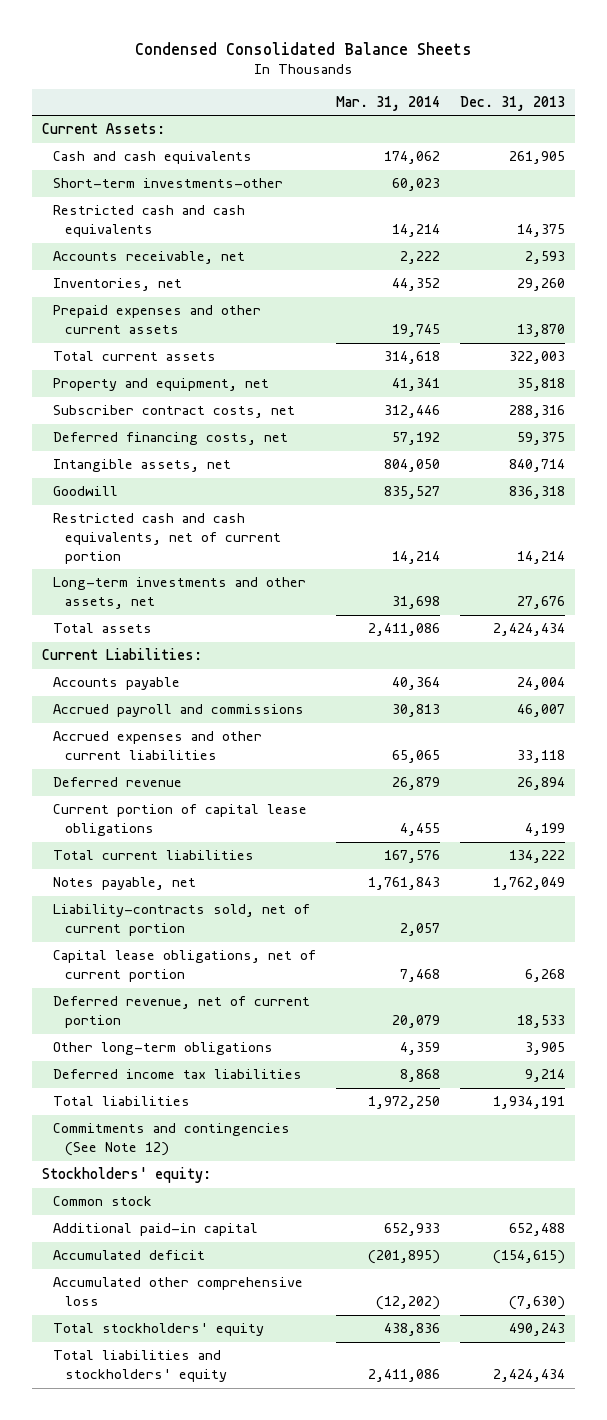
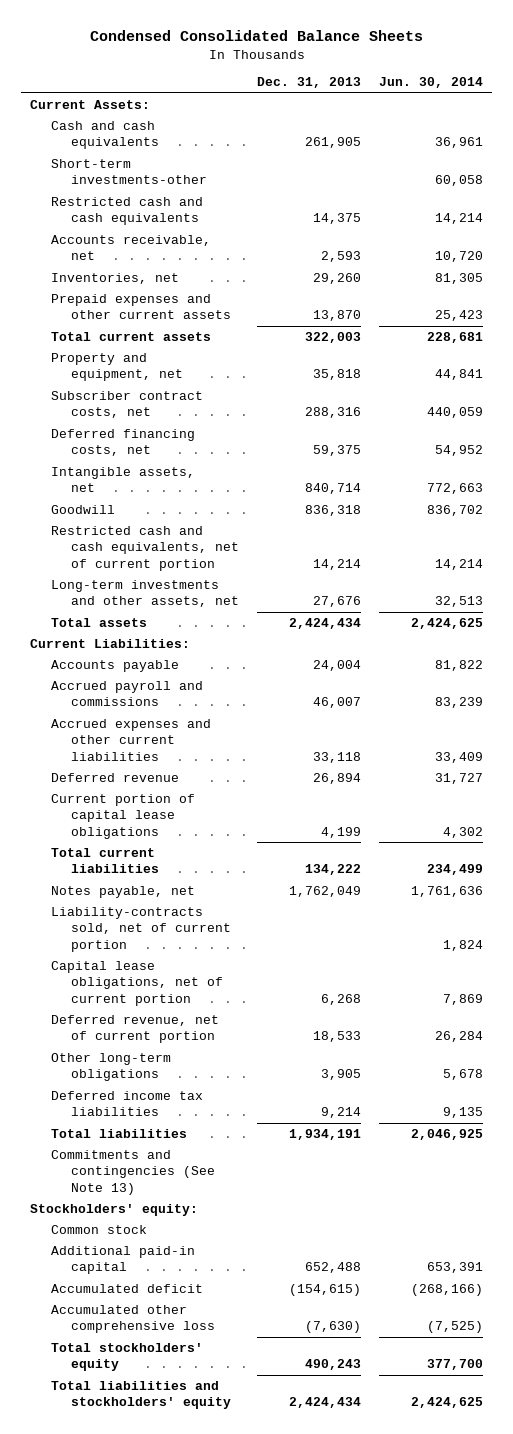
[336,96,441,112] Mar. 31, 2014 -> none
none -> [379,77,484,89] Jun. 30, 2014
[53,1123,291,1157] Commitments and contingencies (See Note 12) -> [50,1149,215,1195] Commitments and contingencies (See Note 13)

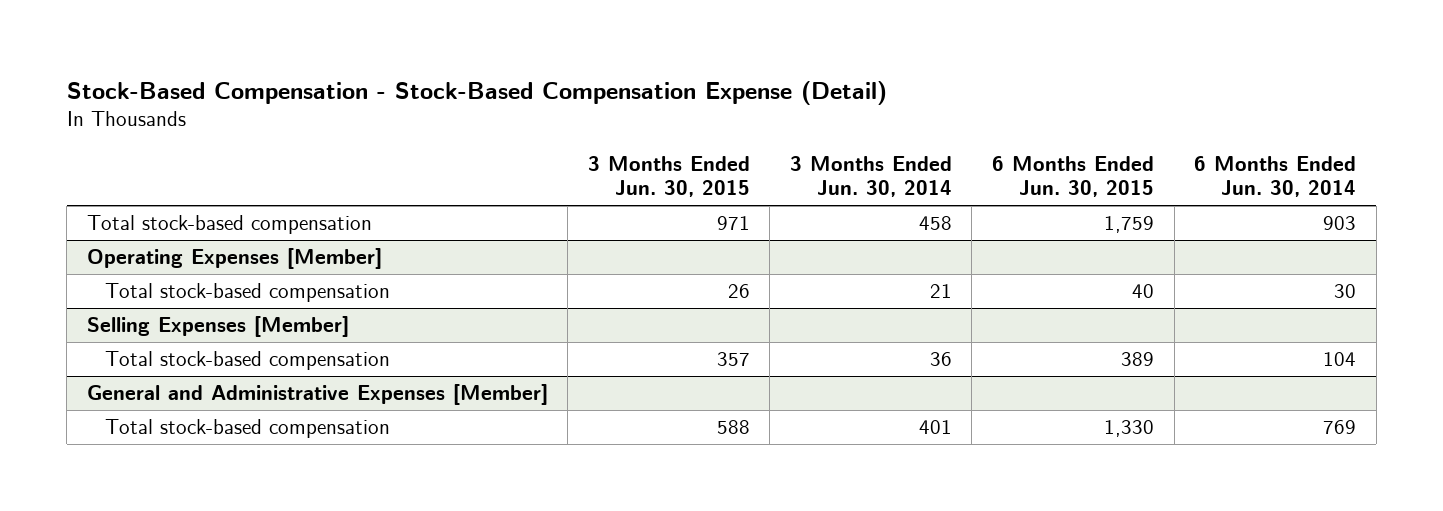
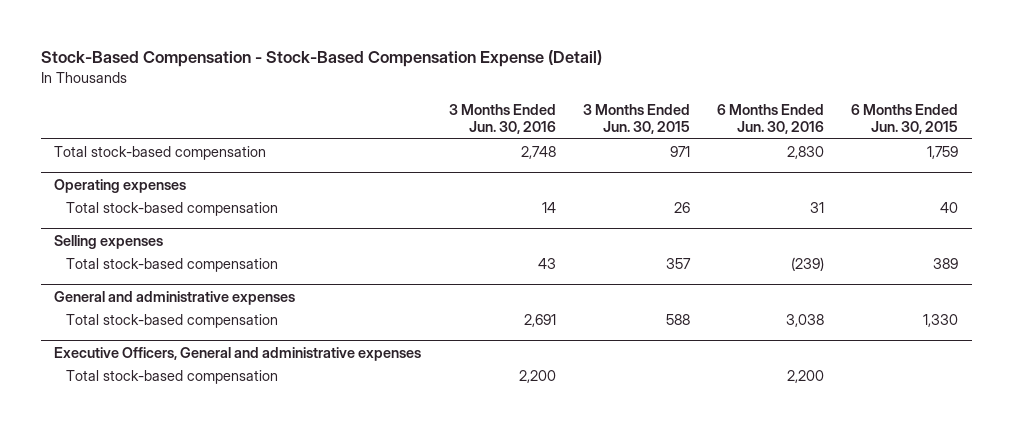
[789,155,952,198] 3 Months Ended Jun. 30, 2014 -> none
[1194,155,1357,198] 6 Months Ended Jun. 30, 2014 -> none
none -> [448,103,556,135] 3 Months Ended Jun. 30, 2016
none -> [717,103,825,135] 6 Months Ended Jun. 30, 2016
[86,248,382,270] Operating Expenses [Member] -> [54,178,187,193] Operating expenses
[86,316,349,338] Selling Expenses [Member] -> [54,234,164,249] Selling expenses
[86,384,548,406] General and Administrative Expenses [Member] -> [54,290,296,305] General and administrative expenses
none -> [54,346,422,361] Executive Officers, General and administrative expenses
none -> [65,370,278,385] Total stock-based compensation

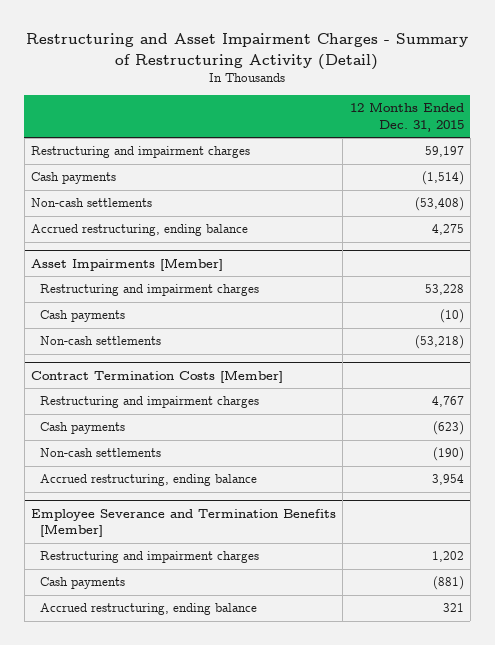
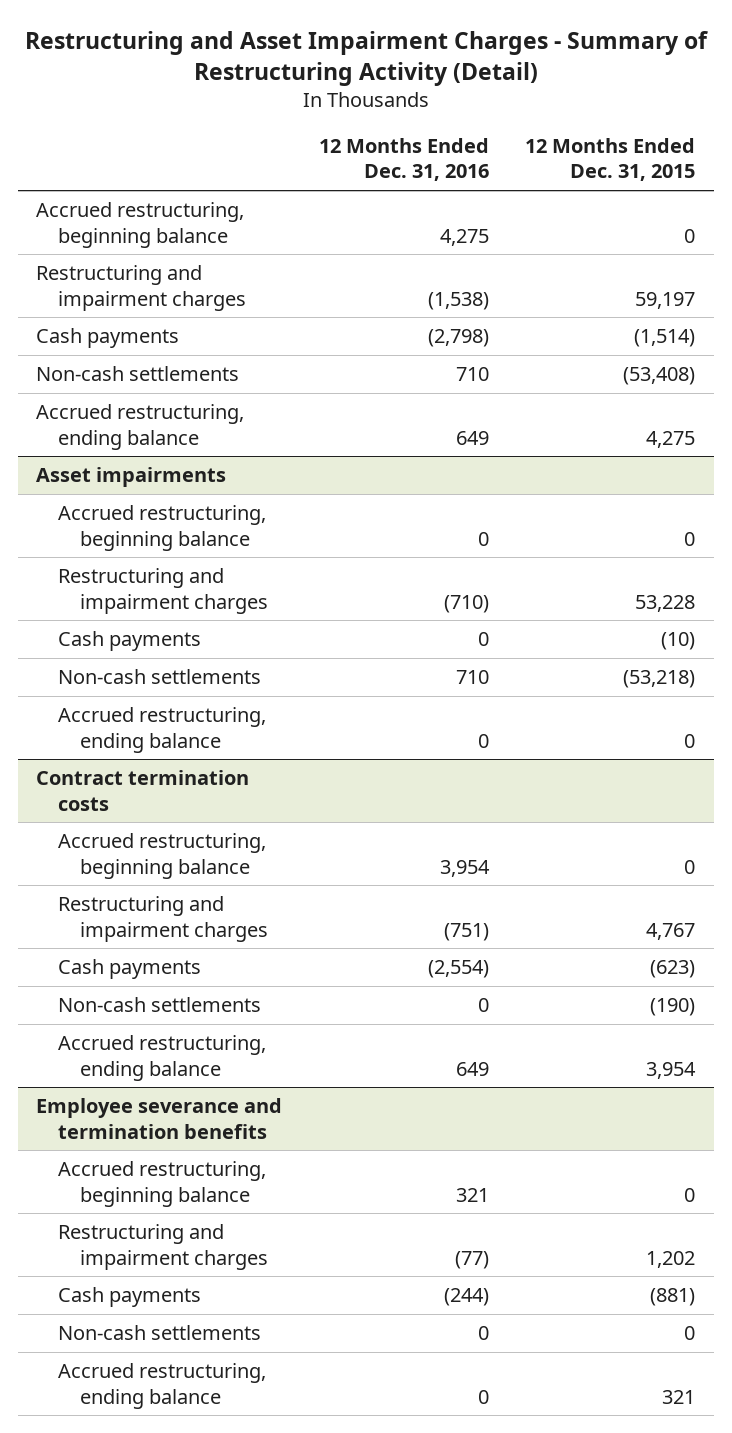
none -> [318,138,489,182] 12 Months Ended Dec. 31, 2016
none -> [36,202,245,248] Accrued restructuring, beginning balance
[31,257,224,271] Asset Impairments [Member] -> [36,467,227,488] Asset impairments
none -> [58,505,267,551] Accrued restructuring, beginning balance
none -> [58,707,267,753] Accrued restructuring, ending balance
[31,369,284,383] Contract Termination Costs [Member] -> [36,770,250,811] Contract termination costs
none -> [58,833,267,879] Accrued restructuring, beginning balance
[31,508,337,538] Employee Severance and Termination Benefits [Member] -> [36,1098,283,1139] Employee severance and termination benefits
none -> [58,1161,267,1207] Accrued restructuring, beginning balance
none -> [58,1325,262,1341] Non-cash settlements

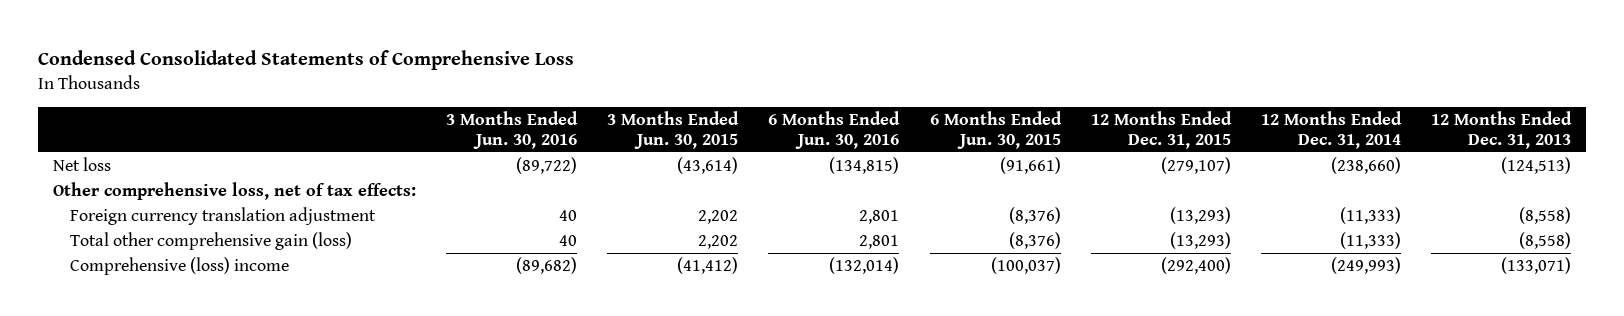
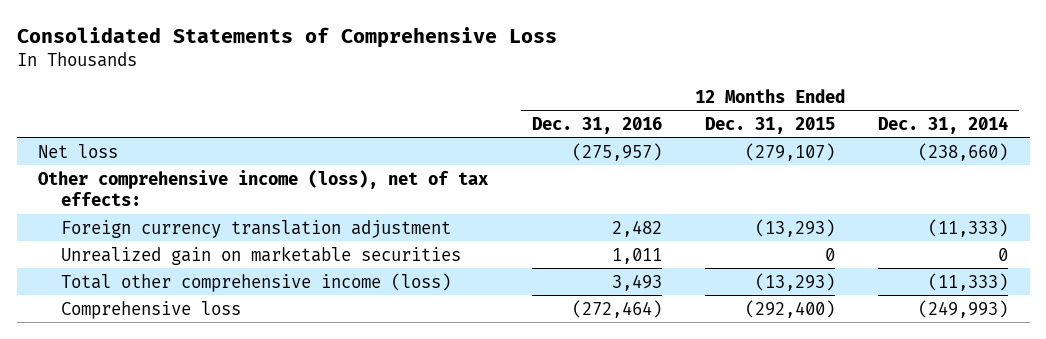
[37,50,574,71] Condensed Consolidated Statements of Comprehensive Loss -> [16,27,557,49] Consolidated Statements of Comprehensive Loss
[446,110,579,149] 3 Months Ended Jun. 30, 2016 -> none
[607,110,740,149] 3 Months Ended Jun. 30, 2015 -> none
[768,110,901,149] 6 Months Ended Jun. 30, 2016 -> none
[929,110,1062,149] 6 Months Ended Jun. 30, 2015 -> none
[1430,110,1572,149] 12 Months Ended Dec. 31, 2013 -> none
none -> [531,116,662,134] Dec. 31, 2016
[53,181,417,200] Other comprehensive loss, net of tax effects: -> [38,169,490,207] Other comprehensive income (loss), net of tax effects:
none -> [61,245,462,265] Unrealized gain on marketable securities
[69,231,352,250] Total other comprehensive gain (loss) -> [61,272,452,292] Total other comprehensive income (loss)
[69,256,289,275] Comprehensive (loss) income -> [61,300,242,319] Comprehensive loss

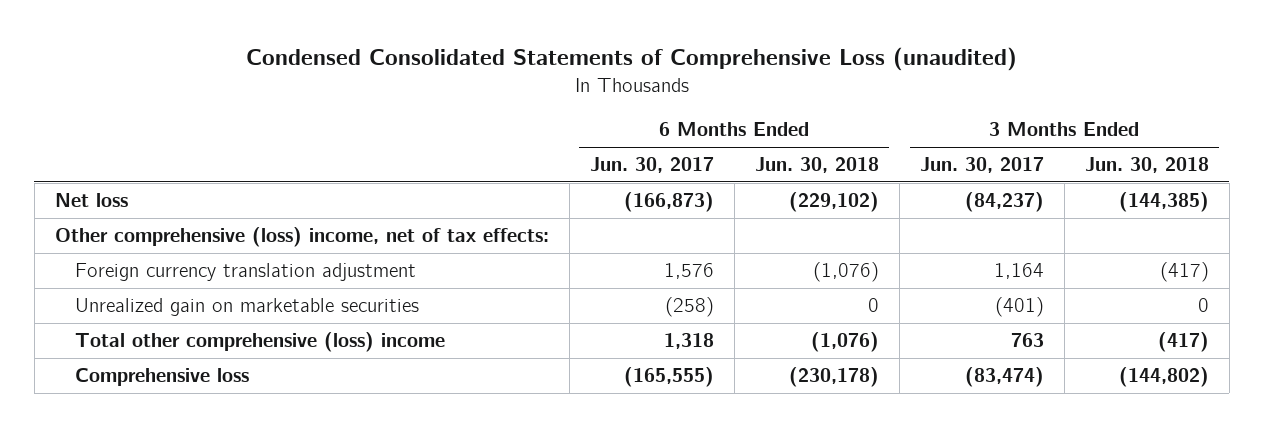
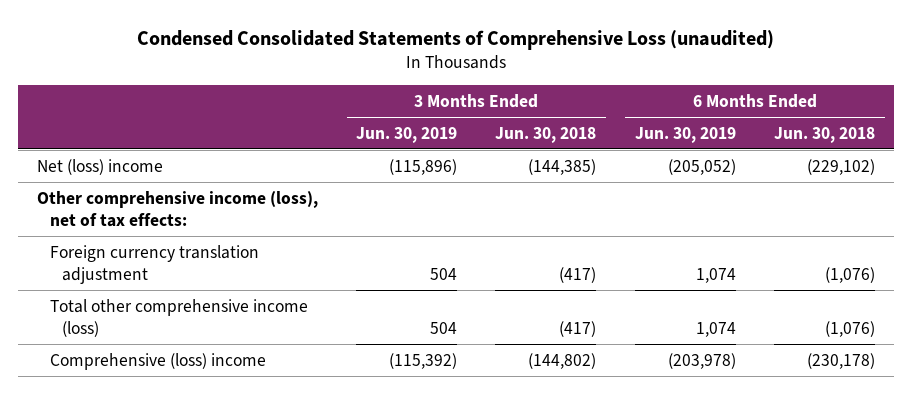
[589,157,714,174] Jun. 30, 2017 -> none
[919,157,1044,174] Jun. 30, 2017 -> none
none -> [356,126,458,143] Jun. 30, 2019
none -> [634,126,736,143] Jun. 30, 2019
[54,193,128,208] Net loss -> [36,158,163,175] Net (loss) income
[54,227,549,248] Other comprehensive (loss) income, net of tax effects: -> [36,190,318,227] Other comprehensive income (loss), net of tax effects:
[75,298,420,317] Unrealized gain on marketable securities -> none
[75,332,446,353] Total other comprehensive (loss) income -> [49,298,308,337] Total other comprehensive income (loss)
[75,368,250,387] Comprehensive loss -> [49,352,266,370] Comprehensive (loss) income

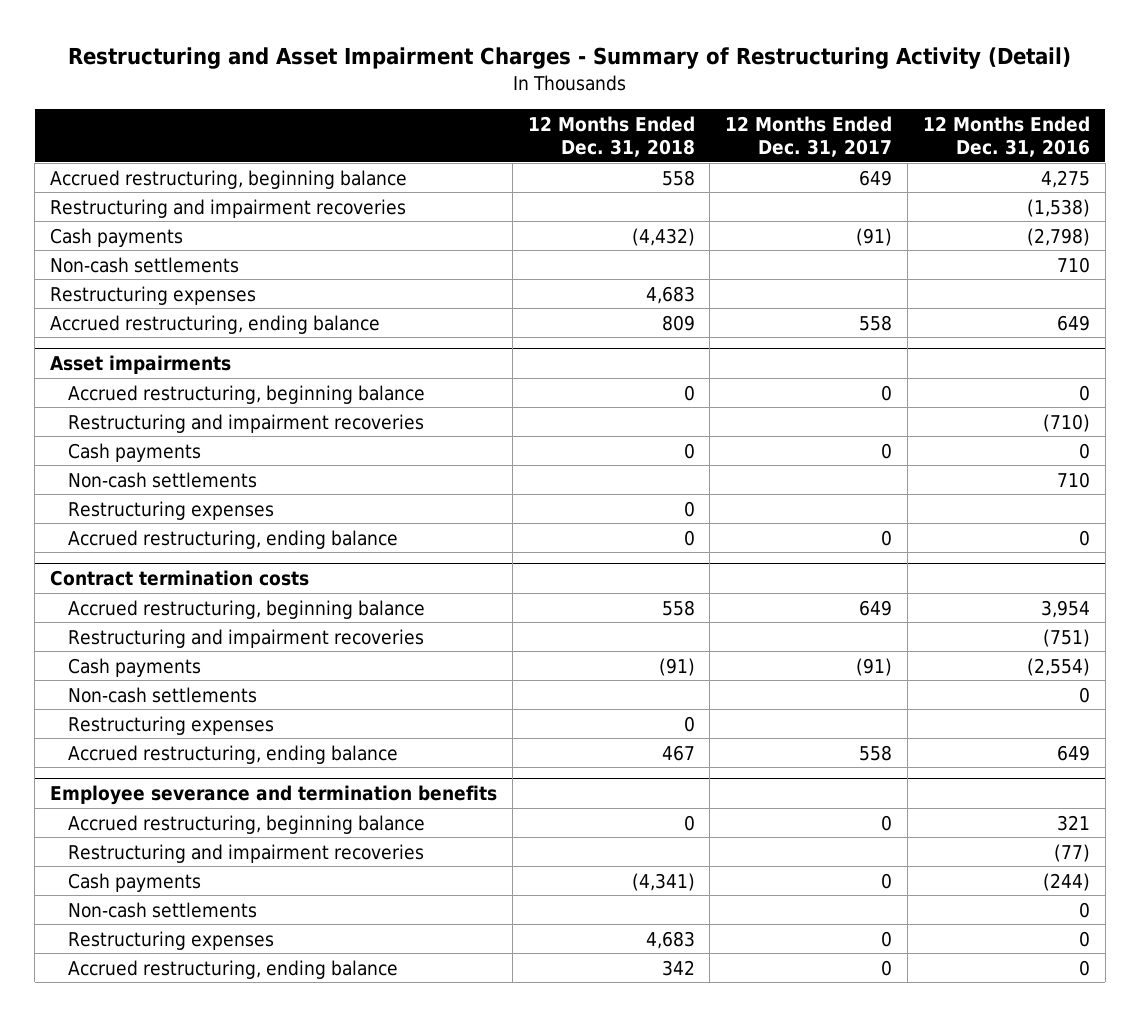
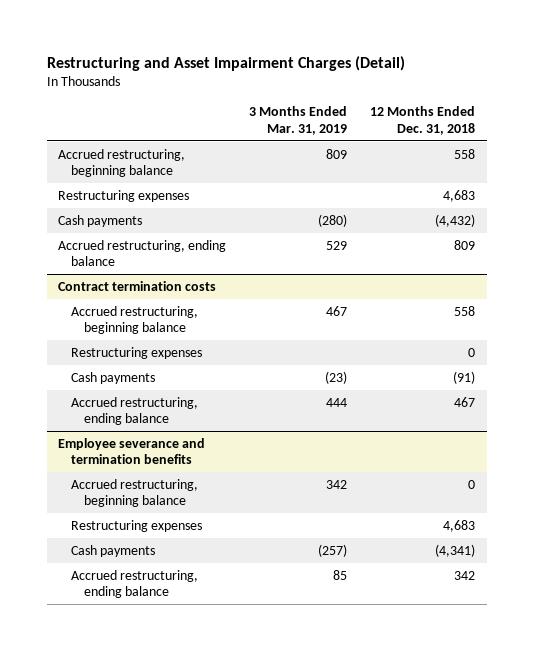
[67,47,1071,70] Restructuring and Asset Impairment Charges - Summary of Restructuring Activity (Detail) -> [47,55,406,71] Restructuring and Asset Impairment Charges (Detail)
[725,115,893,158] 12 Months Ended Dec. 31, 2017 -> none
[922,115,1090,158] 12 Months Ended Dec. 31, 2016 -> none
none -> [249,106,348,135] 3 Months Ended Mar. 31, 2019
[49,198,406,218] Restructuring and impairment recoveries -> none
[49,256,239,273] Non-cash settlements -> none
[49,227,183,247] Cash payments -> [58,214,143,227] Cash payments
[49,355,231,375] Asset impairments -> none
[68,384,426,404] Accrued restructuring, beginning balance -> none
[68,413,425,433] Restructuring and impairment recoveries -> none
[68,442,202,462] Cash payments -> none
[68,471,258,488] Non-cash settlements -> none
[68,500,275,520] Restructuring expenses -> none
[68,529,399,549] Accrued restructuring, ending balance -> none
[68,628,425,648] Restructuring and impairment recoveries -> none
[68,686,258,703] Non-cash settlements -> none
[68,657,202,677] Cash payments -> [71,371,156,384] Cash payments
[68,843,425,863] Restructuring and impairment recoveries -> none
[68,901,258,918] Non-cash settlements -> none
[68,872,202,892] Cash payments -> [71,544,156,557] Cash payments

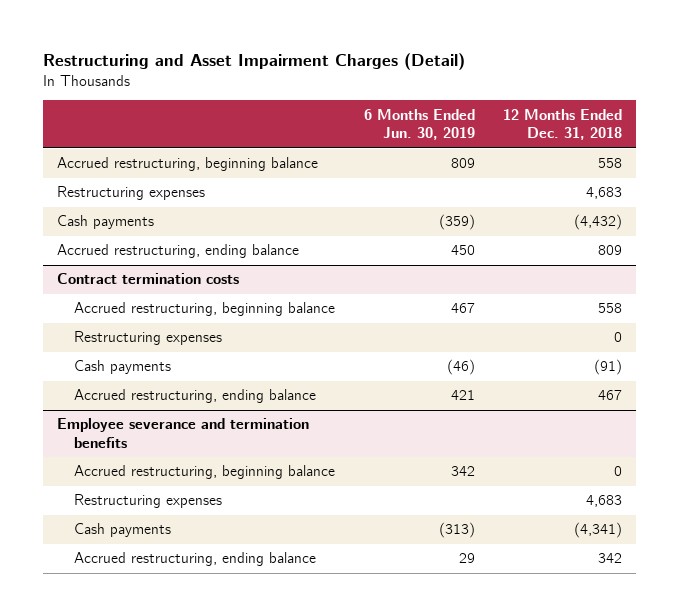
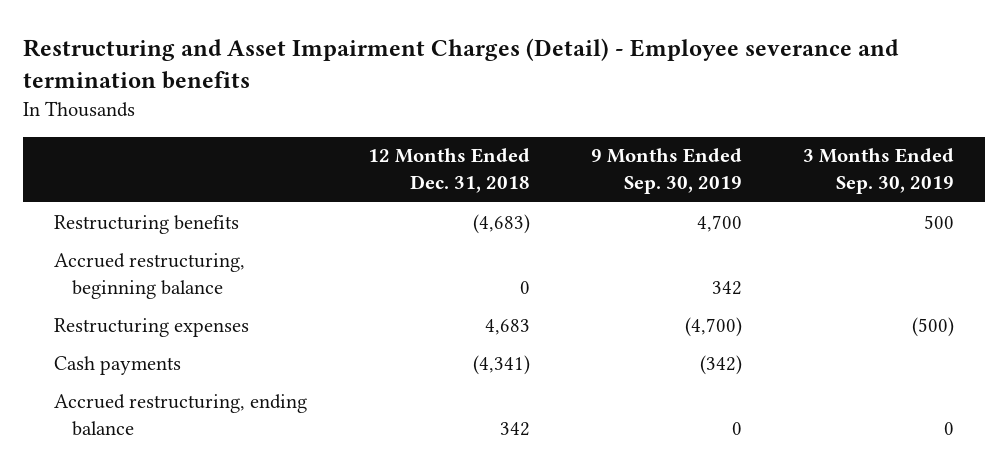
[42,52,465,70] Restructuring and Asset Impairment Charges (Detail) -> [23,37,900,89] Restructuring and Asset Impairment Charges (Detail) - Employee severance and termination benefits
[363,108,475,141] 6 Months Ended Jun. 30, 2019 -> none
none -> [591,148,743,195] 9 Months Ended Sep. 30, 2019
none -> [803,148,955,195] 3 Months Ended Sep. 30, 2019
[56,157,318,172] Accrued restructuring, beginning balance -> none
[56,215,154,230] Cash payments -> none
[56,244,299,259] Accrued restructuring, ending balance -> none
[56,273,239,285] Contract termination costs -> none
[74,302,336,317] Accrued restructuring, beginning balance -> none
[74,331,223,346] Restructuring expenses -> none
[74,360,172,375] Cash payments -> none
[74,389,317,404] Accrued restructuring, ending balance -> none
[56,418,309,449] Employee severance and termination benefits -> none
[56,186,205,201] Restructuring expenses -> [53,214,239,234] Restructuring benefits
[585,187,622,200] 4,683 -> [473,213,531,234] (4,683)

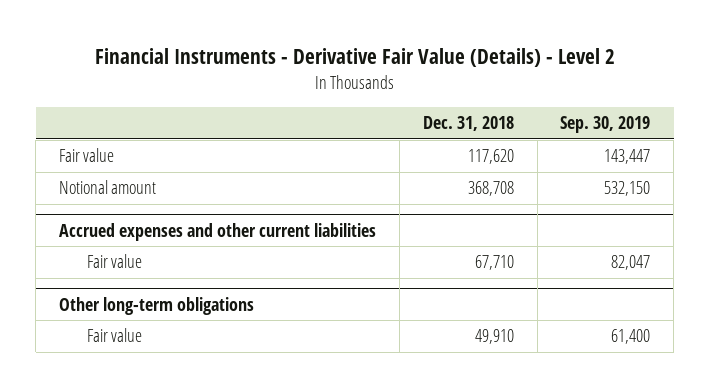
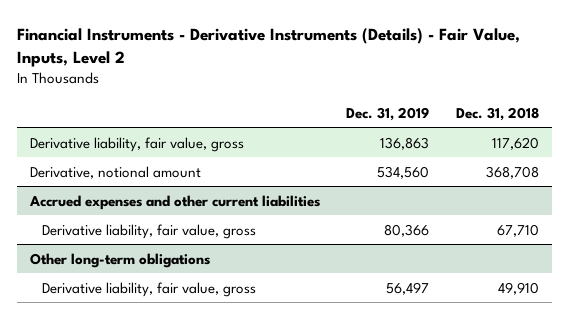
[94,48,615,68] Financial Instruments - Derivative Fair Value (Details) - Level 2 -> [17,28,521,68] Financial Instruments - Derivative Instruments (Details) - Fair Value, Inputs, Level 2
[560,116,651,134] Sep. 30, 2019 -> none
none -> [346,106,430,121] Dec. 31, 2019
[59,148,115,163] Fair value -> [30,136,245,152] Derivative liability, fair value, gross
[59,180,157,195] Notional amount -> [30,165,202,179] Derivative, notional amount
[87,254,143,269] Fair value -> [41,223,256,239] Derivative liability, fair value, gross
[87,328,143,343] Fair value -> [41,281,256,297] Derivative liability, fair value, gross

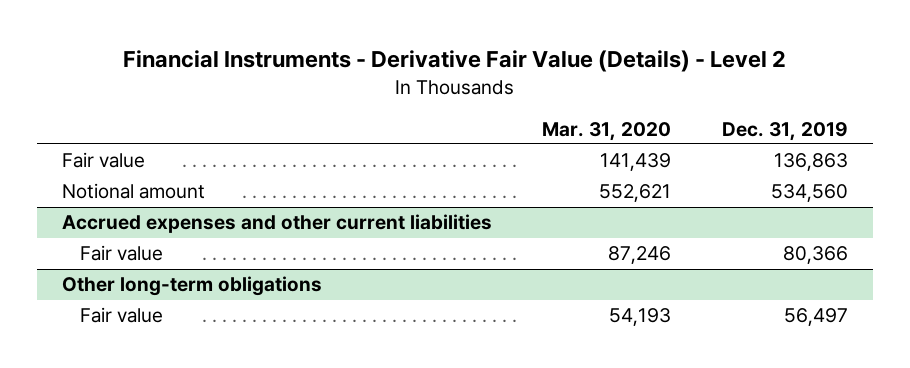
[17,28,521,68] Financial Instruments - Derivative Instruments (Details) - Fair Value, Inputs, Level 2 -> [122,50,786,73] Financial Instruments - Derivative Fair Value (Details) - Level 2
[455,106,539,121] Dec. 31, 2018 -> none
none -> [542,121,672,141] Mar. 31, 2020
[30,136,245,152] Derivative liability, fair value, gross -> [62,152,146,169] Fair value
[30,165,202,179] Derivative, notional amount -> [62,183,206,200] Notional amount
[41,223,256,239] Derivative liability, fair value, gross -> [80,245,164,262] Fair value
[41,281,256,297] Derivative liability, fair value, gross -> [80,307,164,324] Fair value

